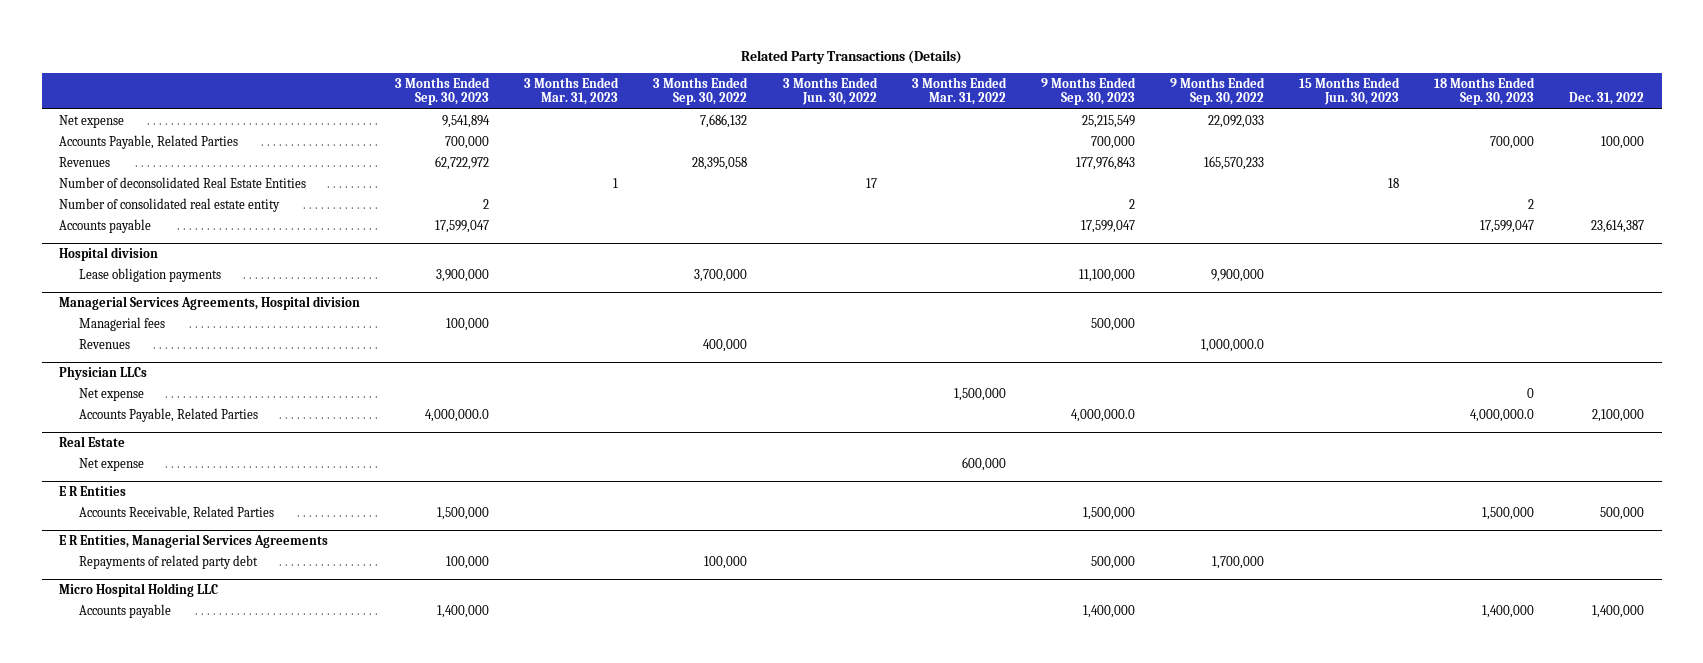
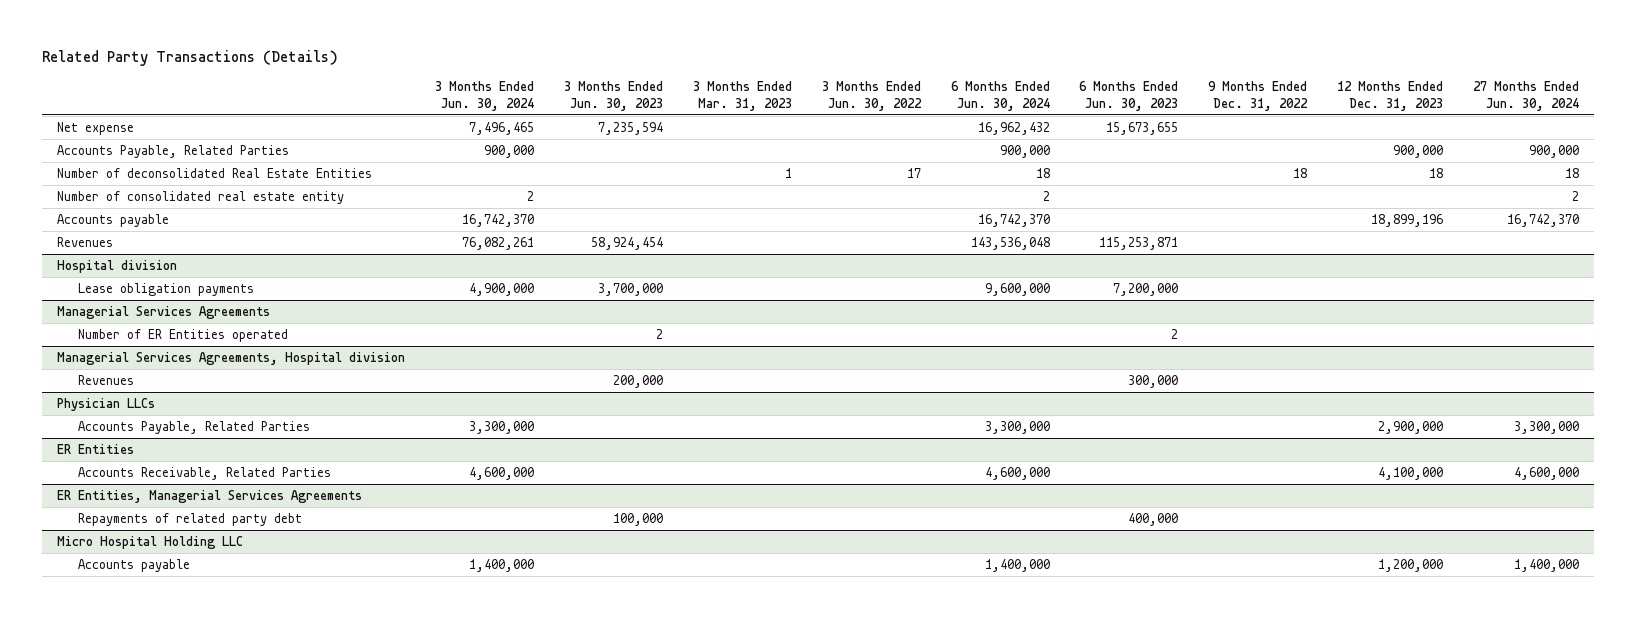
[395,76,491,106] 3 Months Ended Sep. 30, 2023 -> none
[653,76,749,106] 3 Months Ended Sep. 30, 2022 -> none
[911,76,1007,106] 3 Months Ended Mar. 31, 2022 -> none
[1040,76,1136,106] 9 Months Ended Sep. 30, 2023 -> none
[1169,76,1265,106] 9 Months Ended Sep. 30, 2022 -> none
[1298,76,1400,106] 15 Months Ended Jun. 30, 2023 -> none
[1434,76,1536,106] 18 Months Ended Sep. 30, 2023 -> none
[1569,92,1645,106] Dec. 31, 2022 -> none
none -> [435,81,535,111] 3 Months Ended Jun. 30, 2024
none -> [563,81,663,111] 3 Months Ended Jun. 30, 2023
none -> [950,81,1050,111] 6 Months Ended Jun. 30, 2024
none -> [1079,81,1179,111] 6 Months Ended Jun. 30, 2023
none -> [1208,81,1309,111] 9 Months Ended Dec. 31, 2022
none -> [1337,81,1444,111] 12 Months Ended Dec. 31, 2023
none -> [1473,81,1580,111] 27 Months Ended Jun. 30, 2024
[59,156,111,167] Revenues -> [57,237,114,248] Revenues
none -> [57,306,271,320] Managerial Services Agreements
none -> [77,329,288,343] Number of ER Entities operated
[78,316,165,331] Managerial fees -> none
[78,387,144,401] Net expense -> none
[59,436,126,448] Real Estate -> none
[78,457,144,471] Net expense -> none
[59,486,127,497] E R Entities -> [57,444,135,455] ER Entities
[59,534,329,549] E R Entities, Managerial Services Agreements -> [57,490,363,504] ER Entities, Managerial Services Agreements

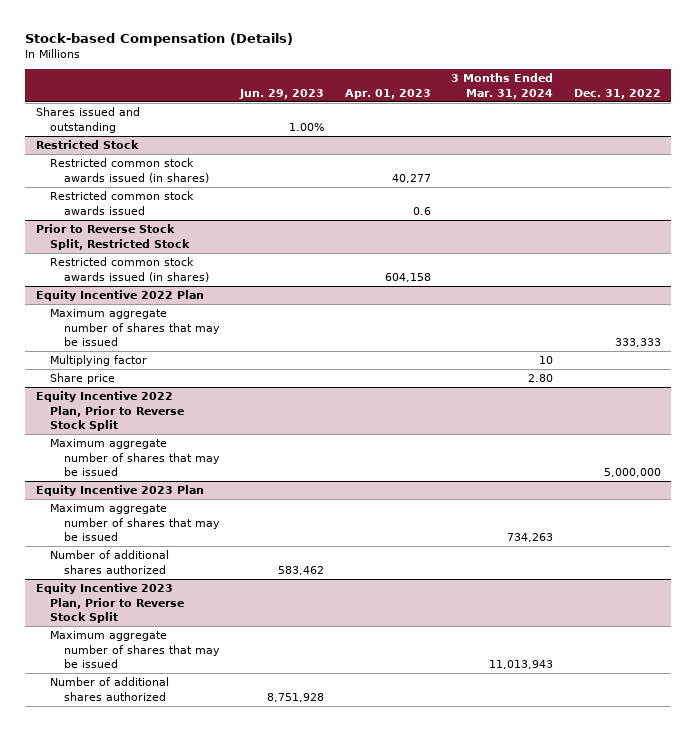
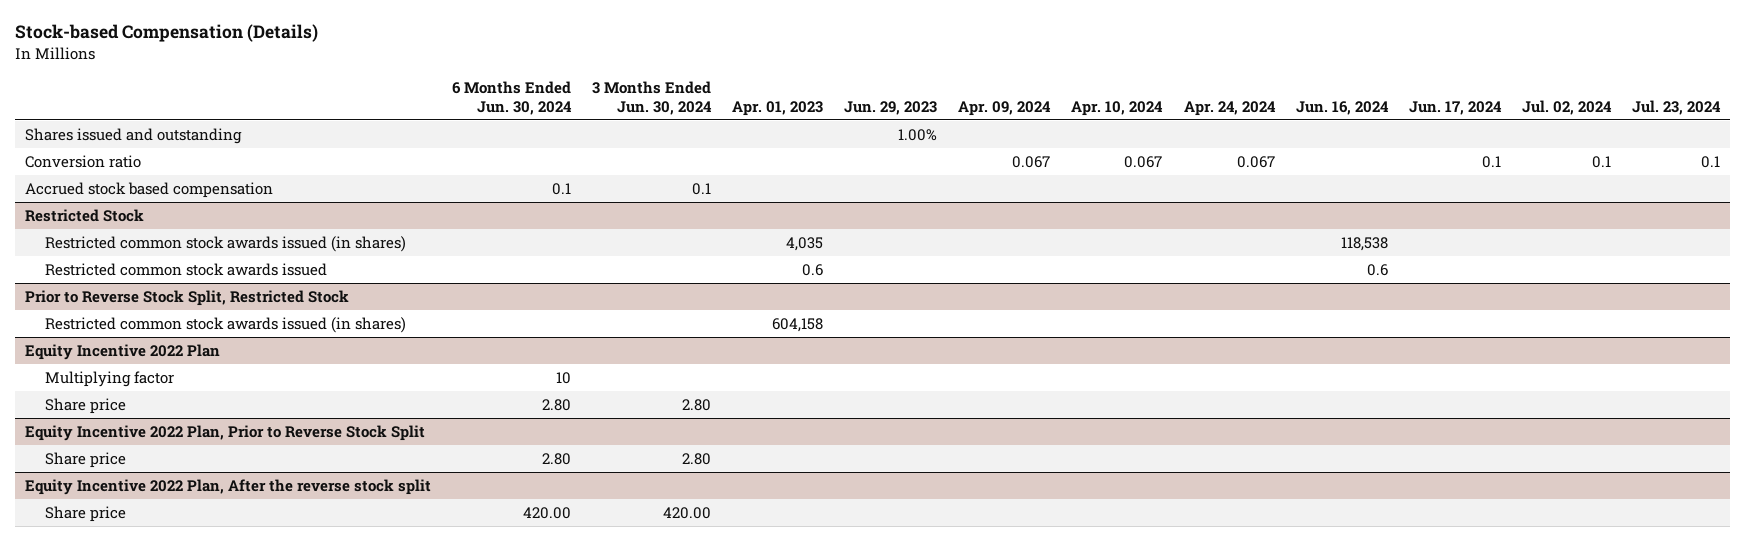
[451,73,554,99] 3 Months Ended Mar. 31, 2024 -> none
[573,88,661,99] Dec. 31, 2022 -> none
none -> [452,80,573,115] 6 Months Ended Jun. 30, 2024
none -> [592,80,713,115] 3 Months Ended Jun. 30, 2024
none -> [958,100,1052,116] Apr. 09, 2024
none -> [1071,100,1164,116] Apr. 10, 2024
none -> [1183,100,1276,116] Apr. 24, 2024
none -> [1295,100,1389,115] Jun. 16, 2024
none -> [1408,100,1502,115] Jun. 17, 2024
none -> [1521,99,1612,115] Jul. 02, 2024
none -> [1631,99,1721,115] Jul. 23, 2024
none -> [25,154,142,168] Conversion ratio
none -> [25,181,274,198] Accrued stock based compensation
[391,173,431,183] 40,277 -> [786,236,824,251] 4,035
[49,309,220,347] Maximum aggregate number of shares that may be issued -> none
[49,439,220,477] Maximum aggregate number of shares that may be issued -> none
[35,485,204,497] Equity Incentive 2023 Plan -> none
[49,504,220,542] Maximum aggregate number of shares that may be issued -> none
[49,550,169,574] Number of additional shares authorized -> none
[49,631,220,669] Maximum aggregate number of shares that may be issued -> none
[49,677,169,701] Number of additional shares authorized -> none
none -> [45,451,127,468] Share price
[35,583,184,624] Equity Incentive 2023 Plan, Prior to Reverse Stock Split -> [25,478,432,495] Equity Incentive 2022 Plan, After the reverse stock split
none -> [45,505,127,522] Share price

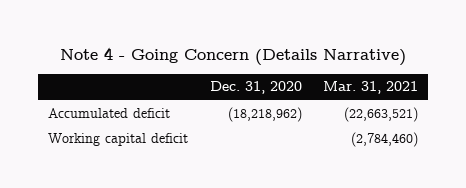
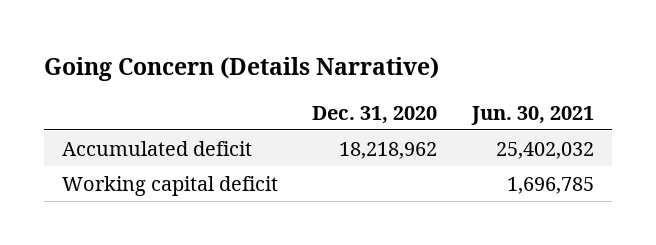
[60,46,407,66] Note 4 - Going Concern (Details Narrative) -> [44,57,440,82] Going Concern (Details Narrative)
[322,81,418,95] Mar. 31, 2021 -> none
none -> [471,105,595,125] Jun. 30, 2021
[227,106,302,122] (18,218,962) -> [339,141,438,159] 18,218,962

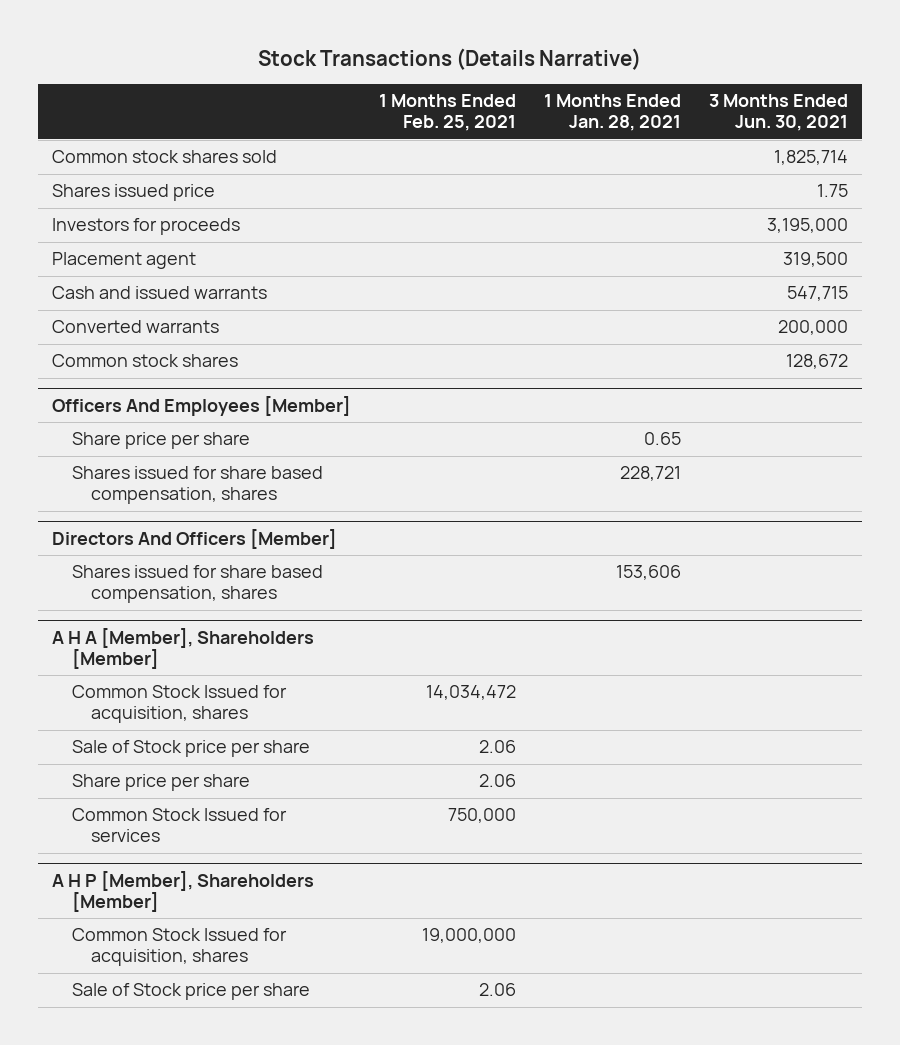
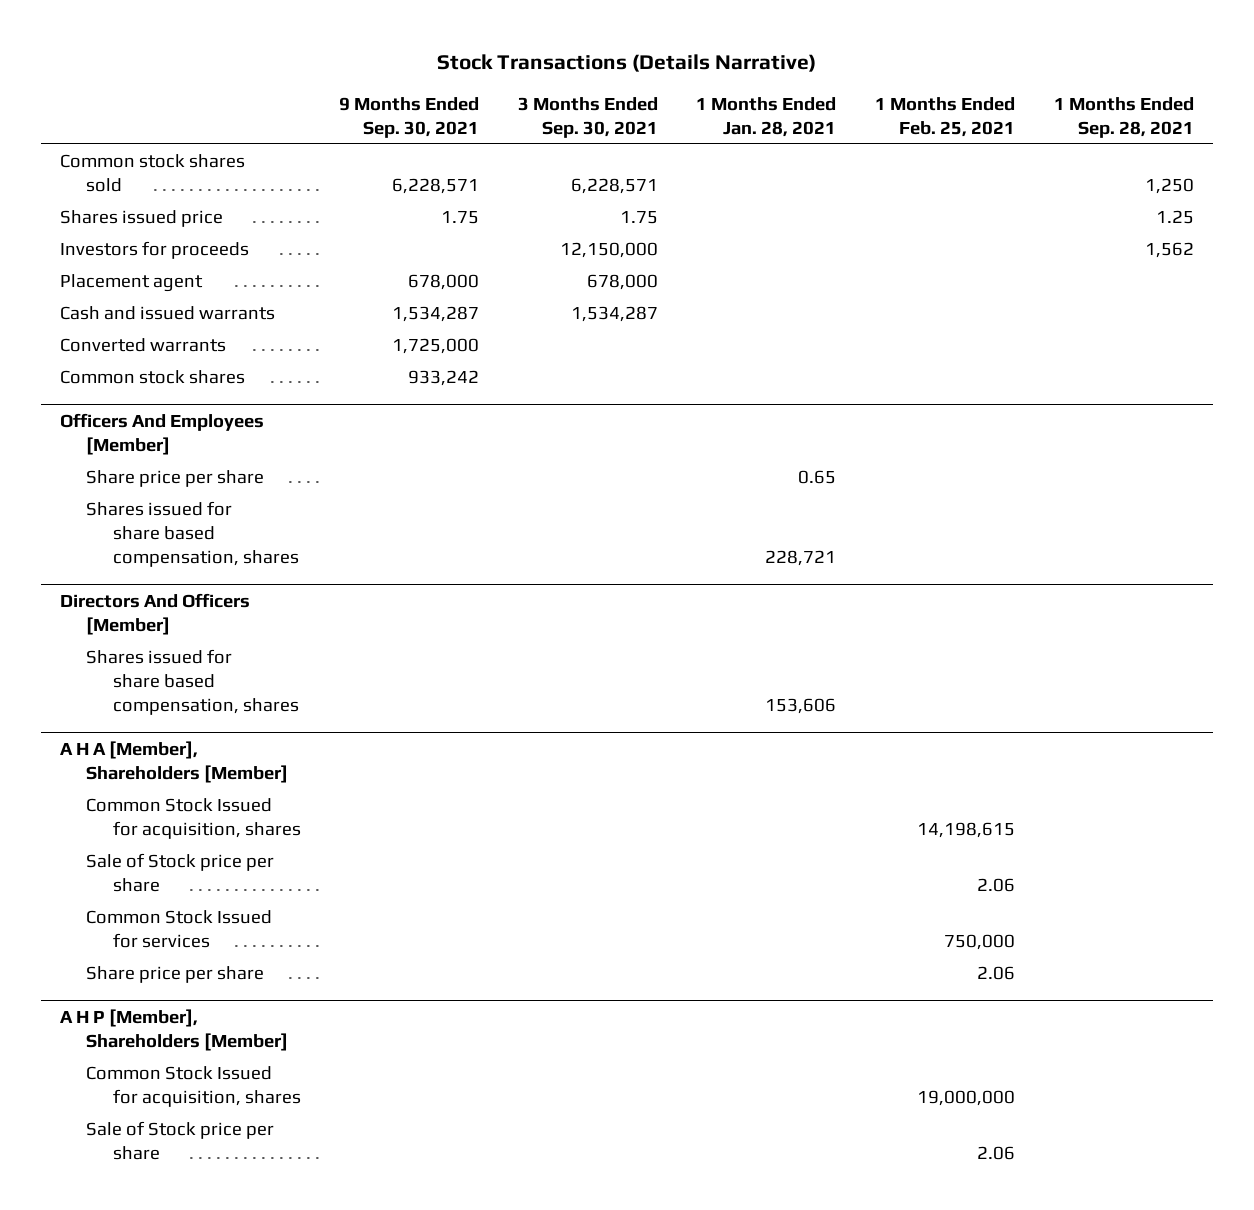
[709,94,849,132] 3 Months Ended Jun. 30, 2021 -> none
none -> [339,96,480,138] 9 Months Ended Sep. 30, 2021
none -> [517,96,658,138] 3 Months Ended Sep. 30, 2021
none -> [1053,96,1194,138] 1 Months Ended Sep. 28, 2021
[426,685,517,701] 14,034,472 -> [916,821,1015,838] 14,198,615
[71,774,250,792] Share price per share -> [86,966,265,984] Share price per share

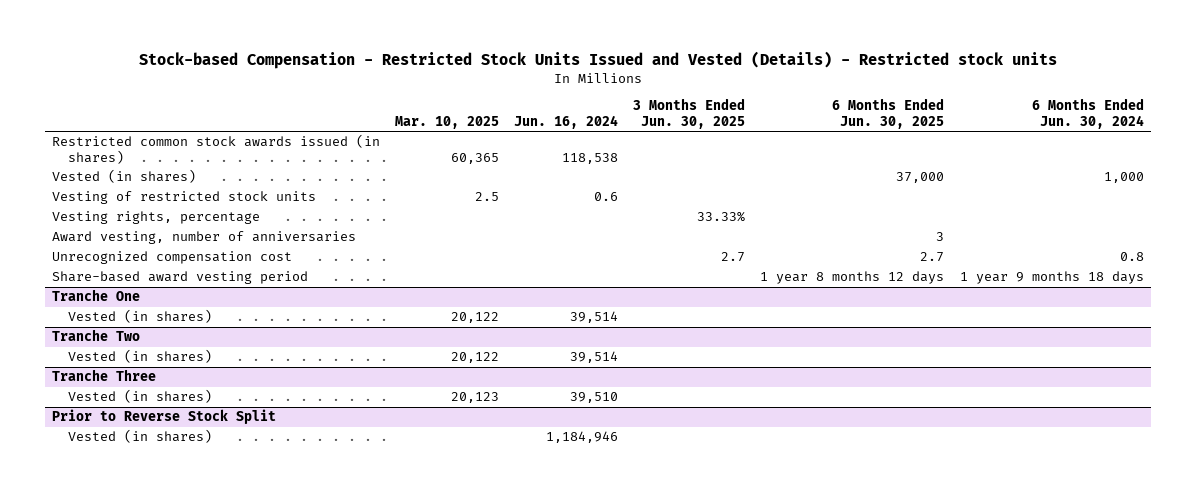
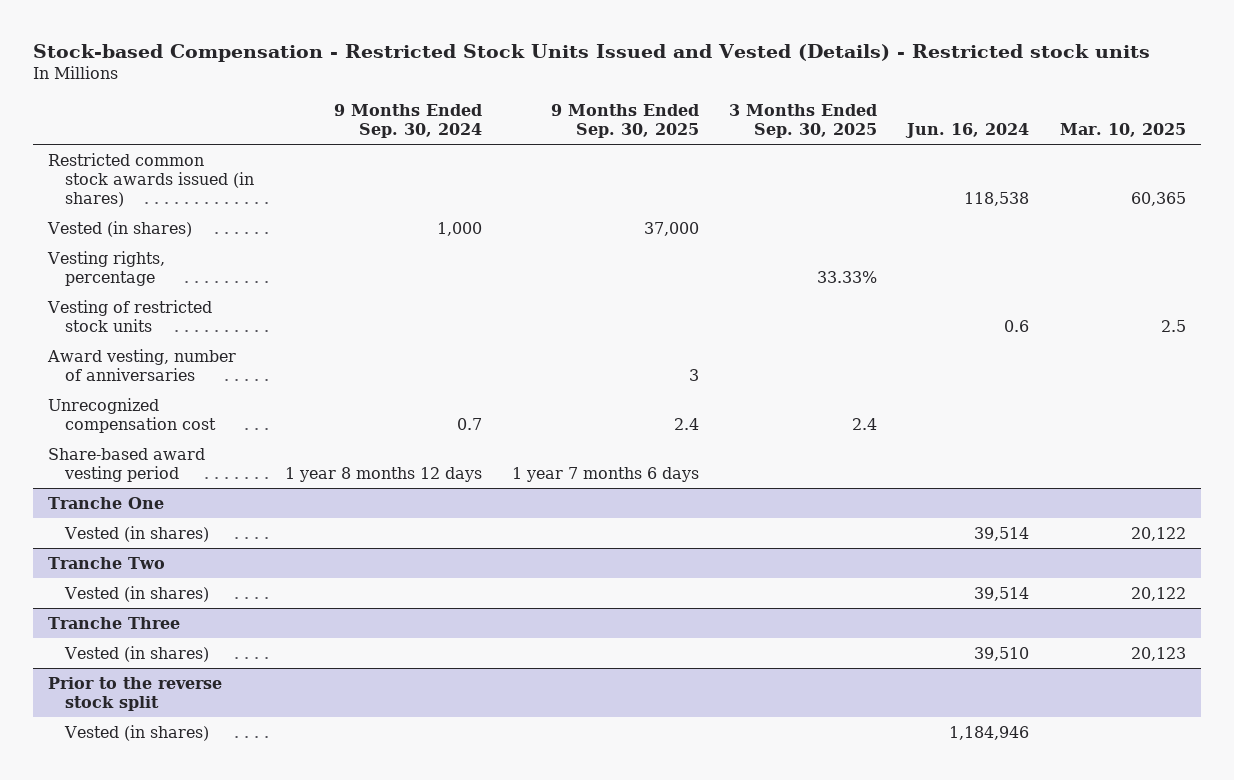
[633,98,746,129] 3 Months Ended Jun. 30, 2025 -> none
[832,98,945,129] 6 Months Ended Jun. 30, 2025 -> none
[1031,98,1144,129] 6 Months Ended Jun. 30, 2024 -> none
none -> [333,103,482,139] 9 Months Ended Sep. 30, 2024
none -> [550,103,699,139] 9 Months Ended Sep. 30, 2025
none -> [729,103,878,139] 3 Months Ended Sep. 30, 2025
[52,191,317,205] Vesting of restricted stock units -> [47,299,213,332] Vesting of restricted stock units
[52,409,277,425] Prior to Reverse Stock Split -> [48,676,223,711] Prior to the reverse stock split

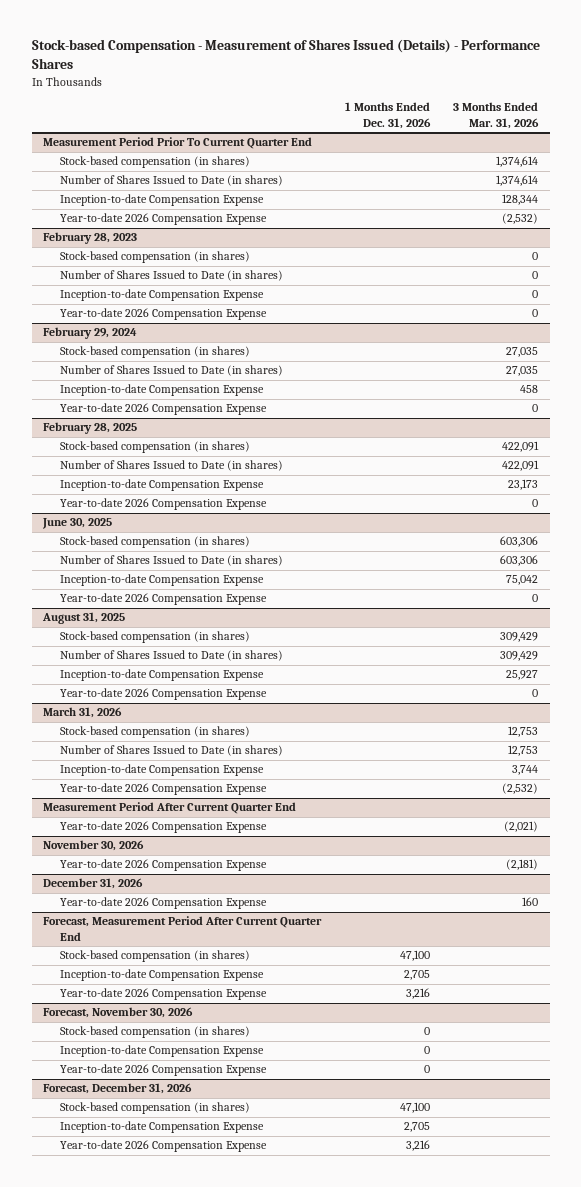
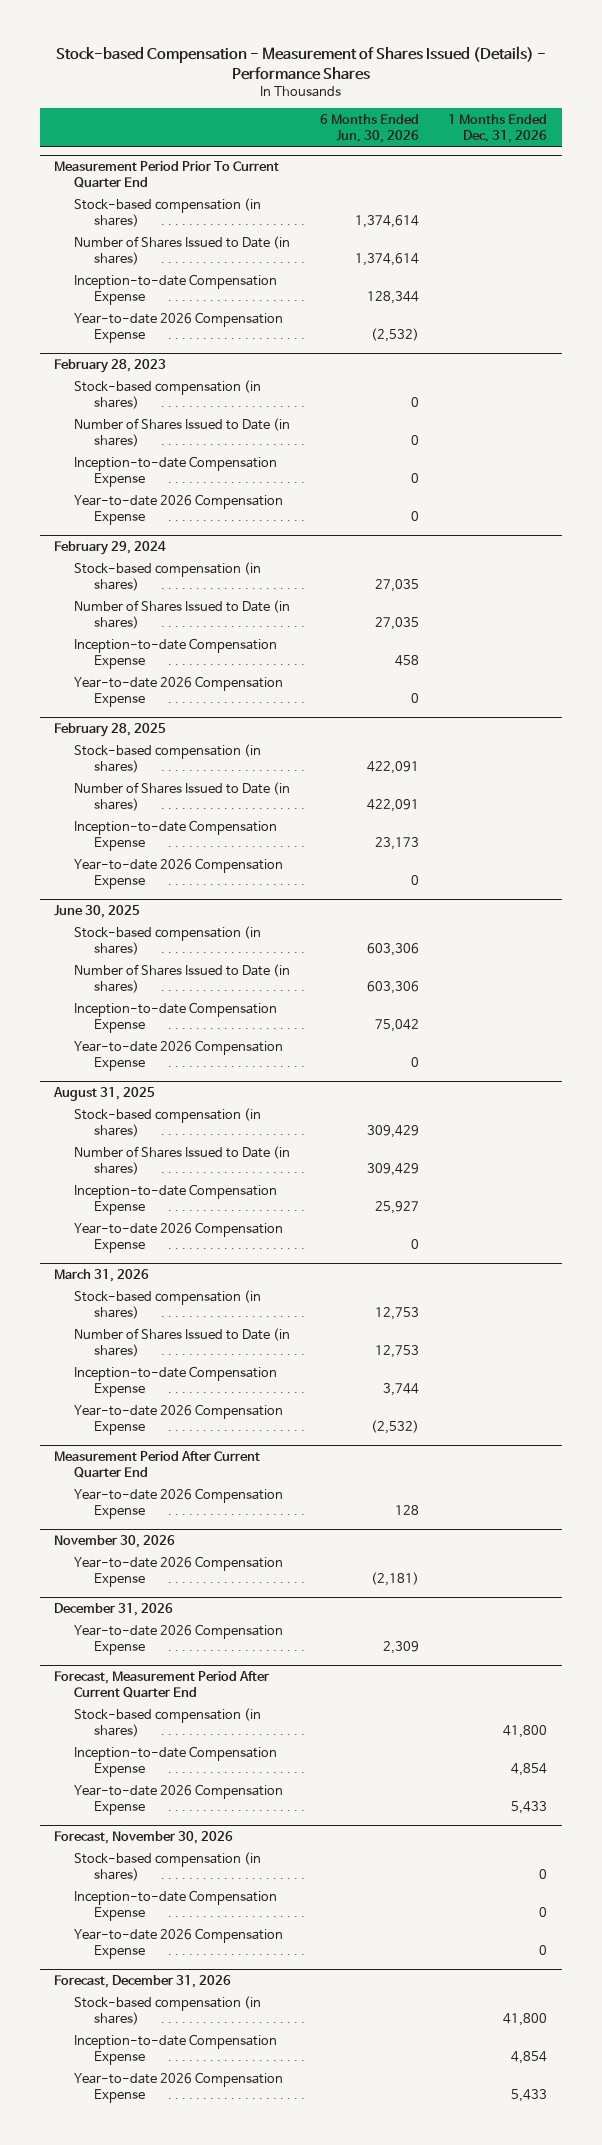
[452,102,539,129] 3 Months Ended Mar. 31, 2026 -> none
none -> [319,113,419,143] 6 Months Ended Jun. 30, 2026
[399,950,430,962] 47,100 -> [503,1724,548,1738] 41,800
[403,970,430,981] 2,705 -> [511,1762,548,1776] 4,854
[405,988,430,1000] 3,216 -> [511,1800,548,1814] 5,433
[399,1102,430,1114] 47,100 -> [503,2012,548,2026] 41,800
[403,1122,430,1133] 2,705 -> [511,2050,548,2064] 4,854
[405,1140,430,1152] 3,216 -> [511,2088,548,2102] 5,433

